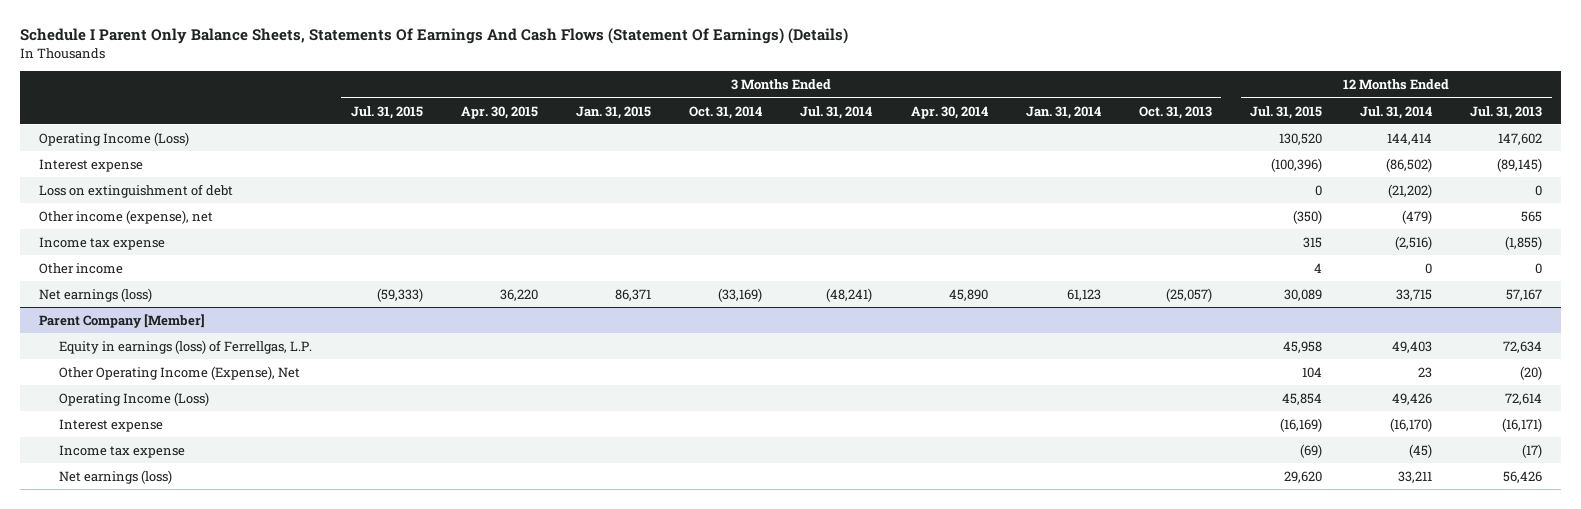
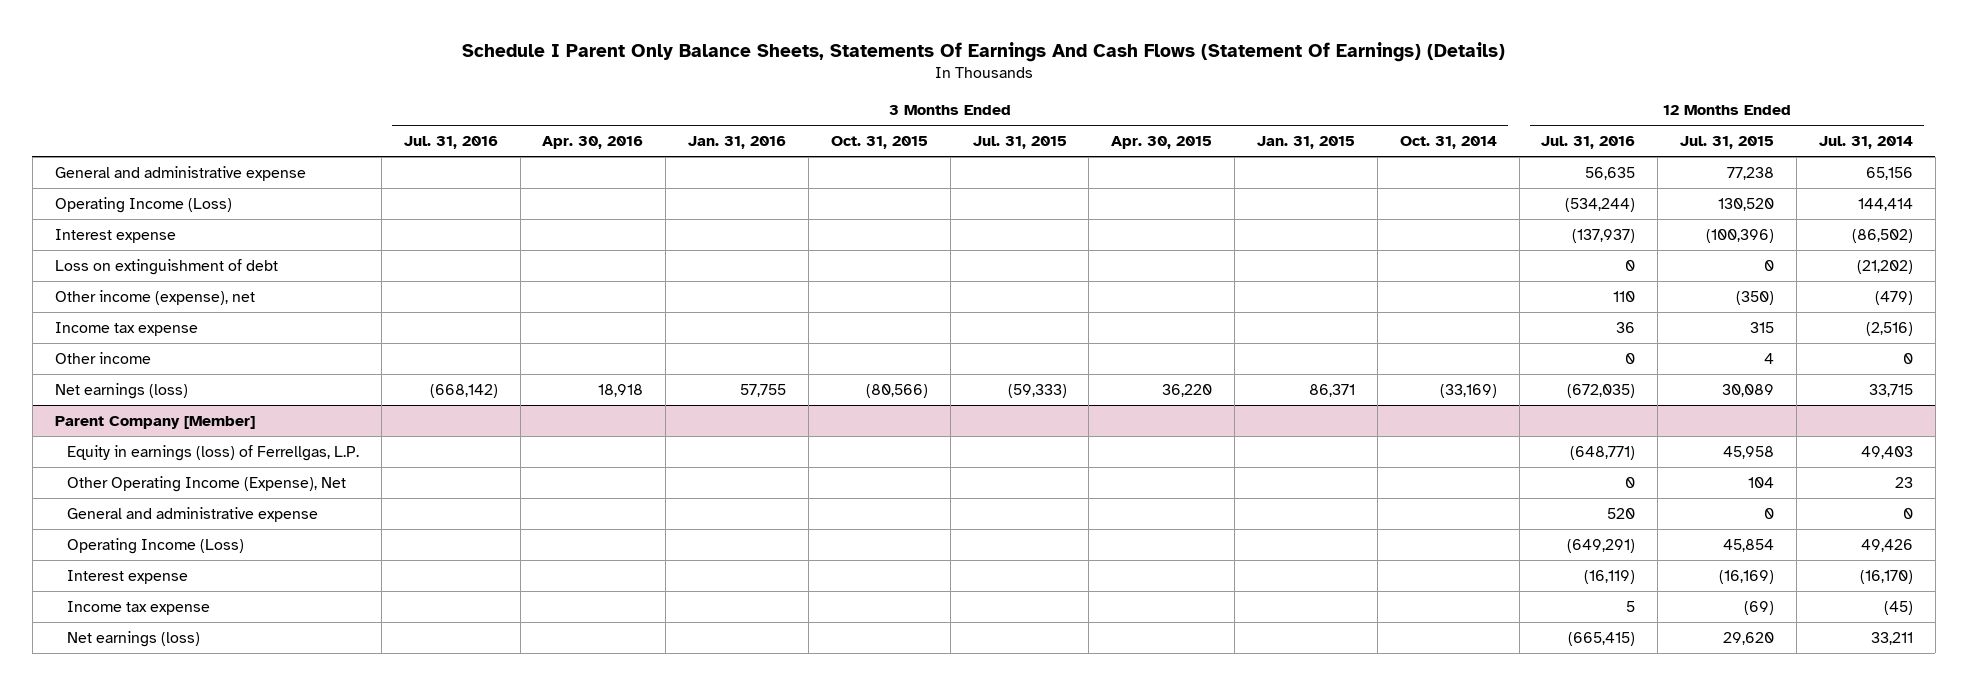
[800,105,873,119] Jul. 31, 2014 -> none
[910,105,988,119] Apr. 30, 2014 -> none
[1025,105,1101,119] Jan. 31, 2014 -> none
[1138,105,1212,119] Oct. 31, 2013 -> none
[1470,105,1543,119] Jul. 31, 2013 -> none
none -> [403,136,498,150] Jul. 31, 2016
none -> [542,136,644,150] Apr. 30, 2016
none -> [688,136,787,150] Jan. 31, 2016
none -> [830,136,928,150] Oct. 31, 2015
none -> [1541,136,1636,150] Jul. 31, 2016
none -> [54,165,306,181] General and administrative expense
none -> [66,506,318,522] General and administrative expense

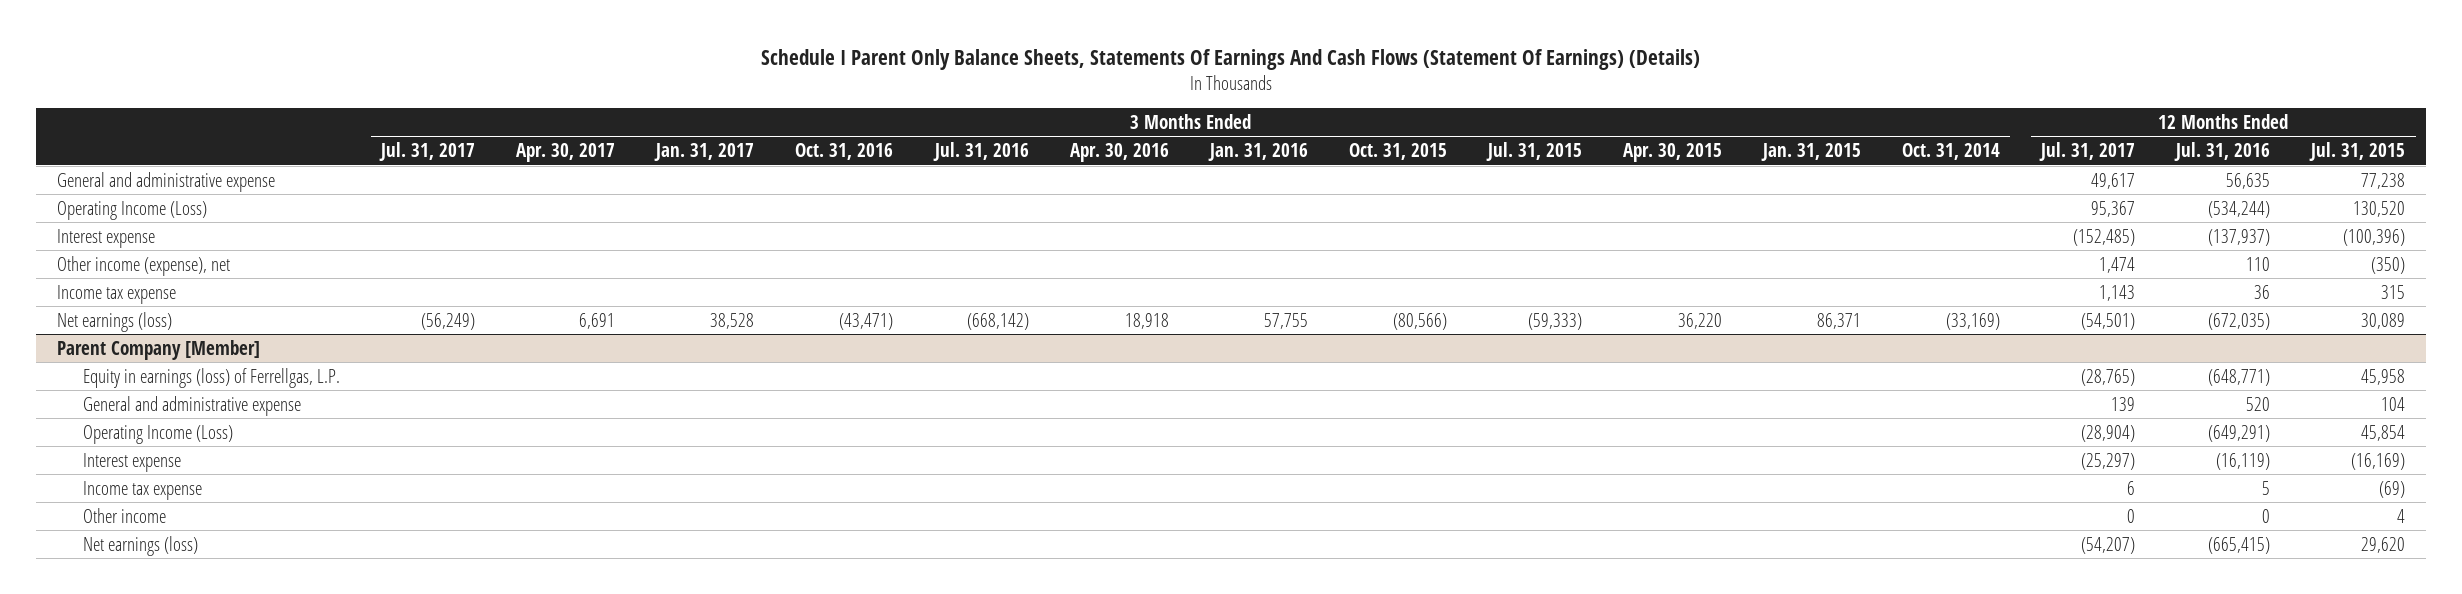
[1818,136,1913,150] Jul. 31, 2014 -> none
none -> [379,142,476,162] Jul. 31, 2017
none -> [516,143,616,163] Apr. 30, 2017
none -> [654,143,755,162] Jan. 31, 2017
none -> [795,143,894,161] Oct. 31, 2016
none -> [2039,142,2136,162] Jul. 31, 2017
[54,258,278,275] Loss on extinguishment of debt -> none
[54,351,151,364] Other income -> none
[66,475,346,492] Other Operating Income (Expense), Net -> none
[1764,507,1775,519] 0 -> [2381,396,2406,411] 104
none -> [83,507,167,523] Other income

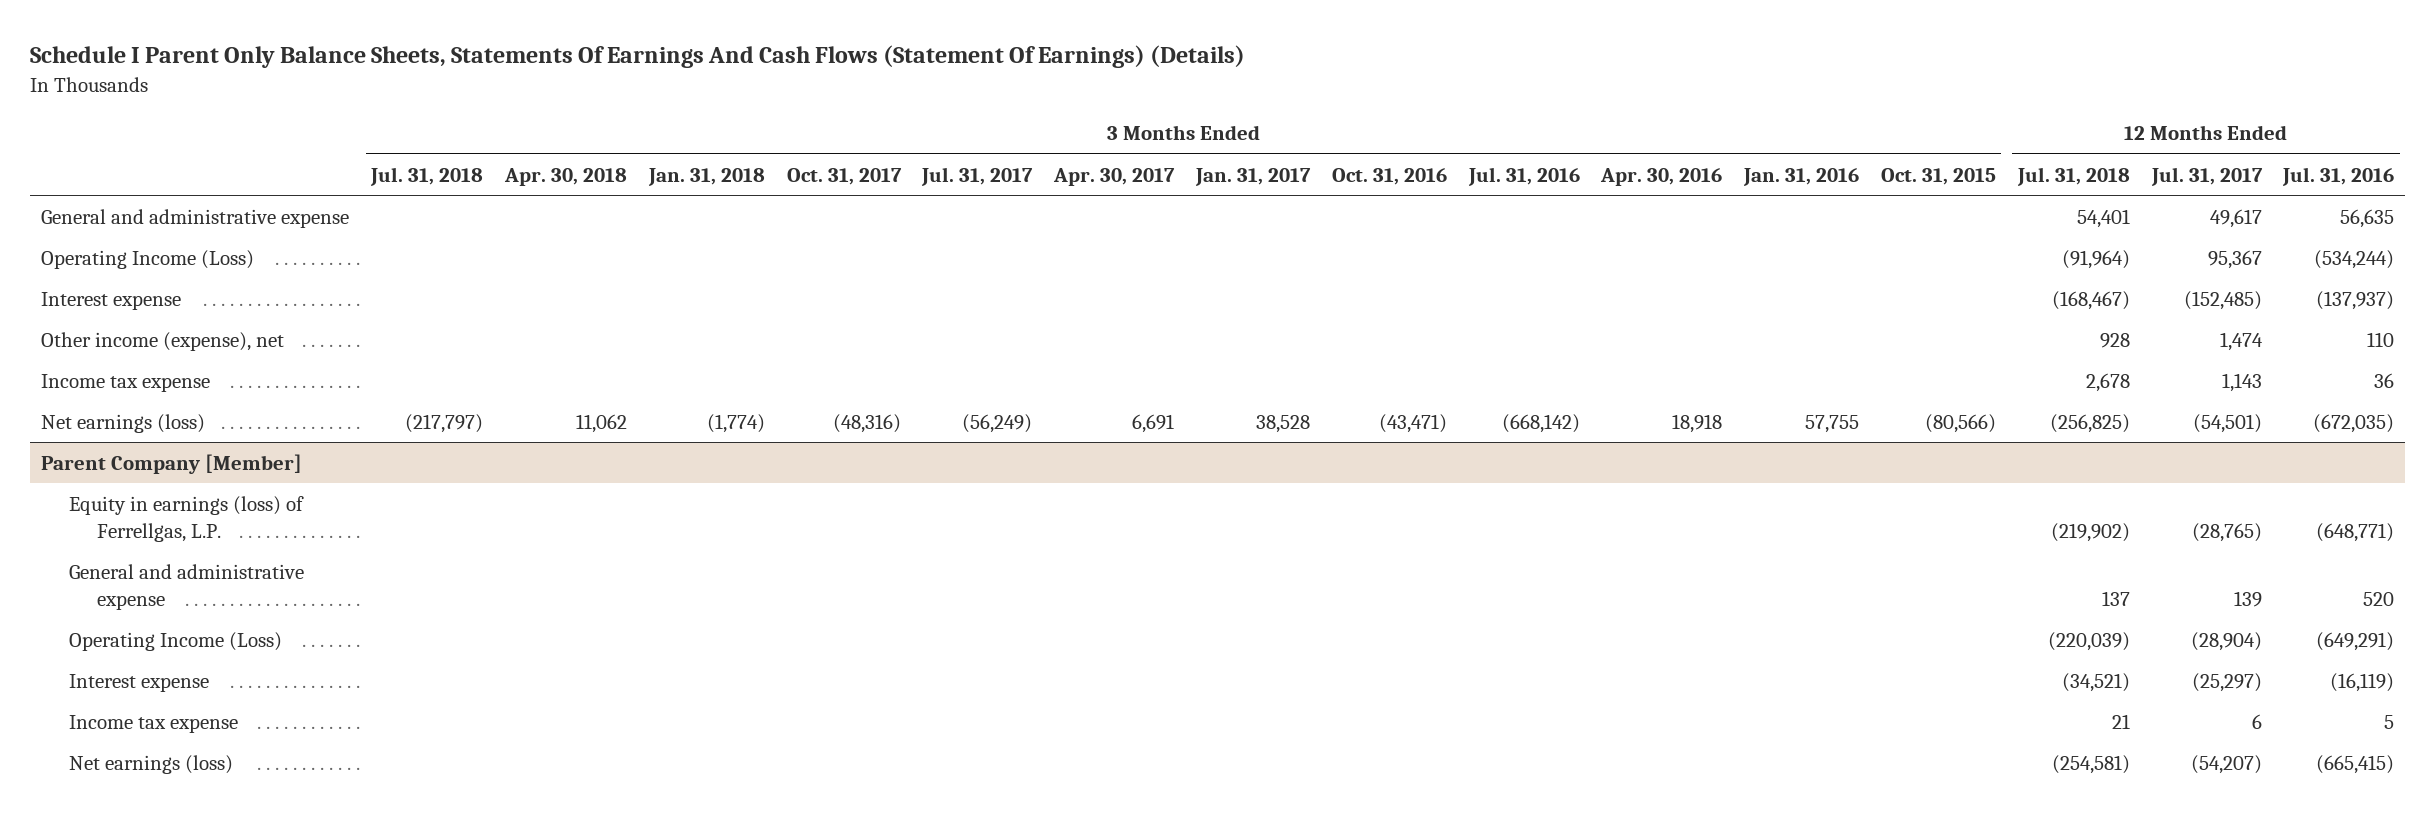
[1485,142,1582,162] Jul. 31, 2015 -> none
[1622,143,1722,163] Apr. 30, 2015 -> none
[1761,143,1862,162] Jan. 31, 2015 -> none
[1902,143,2001,161] Oct. 31, 2014 -> none
[2309,142,2406,162] Jul. 31, 2015 -> none
none -> [370,166,484,186] Jul. 31, 2018
none -> [503,167,627,186] Apr. 30, 2018
none -> [647,167,765,186] Jan. 31, 2018
none -> [786,167,902,185] Oct. 31, 2017
none -> [2016,166,2130,186] Jul. 31, 2018
[83,507,167,523] Other income -> none

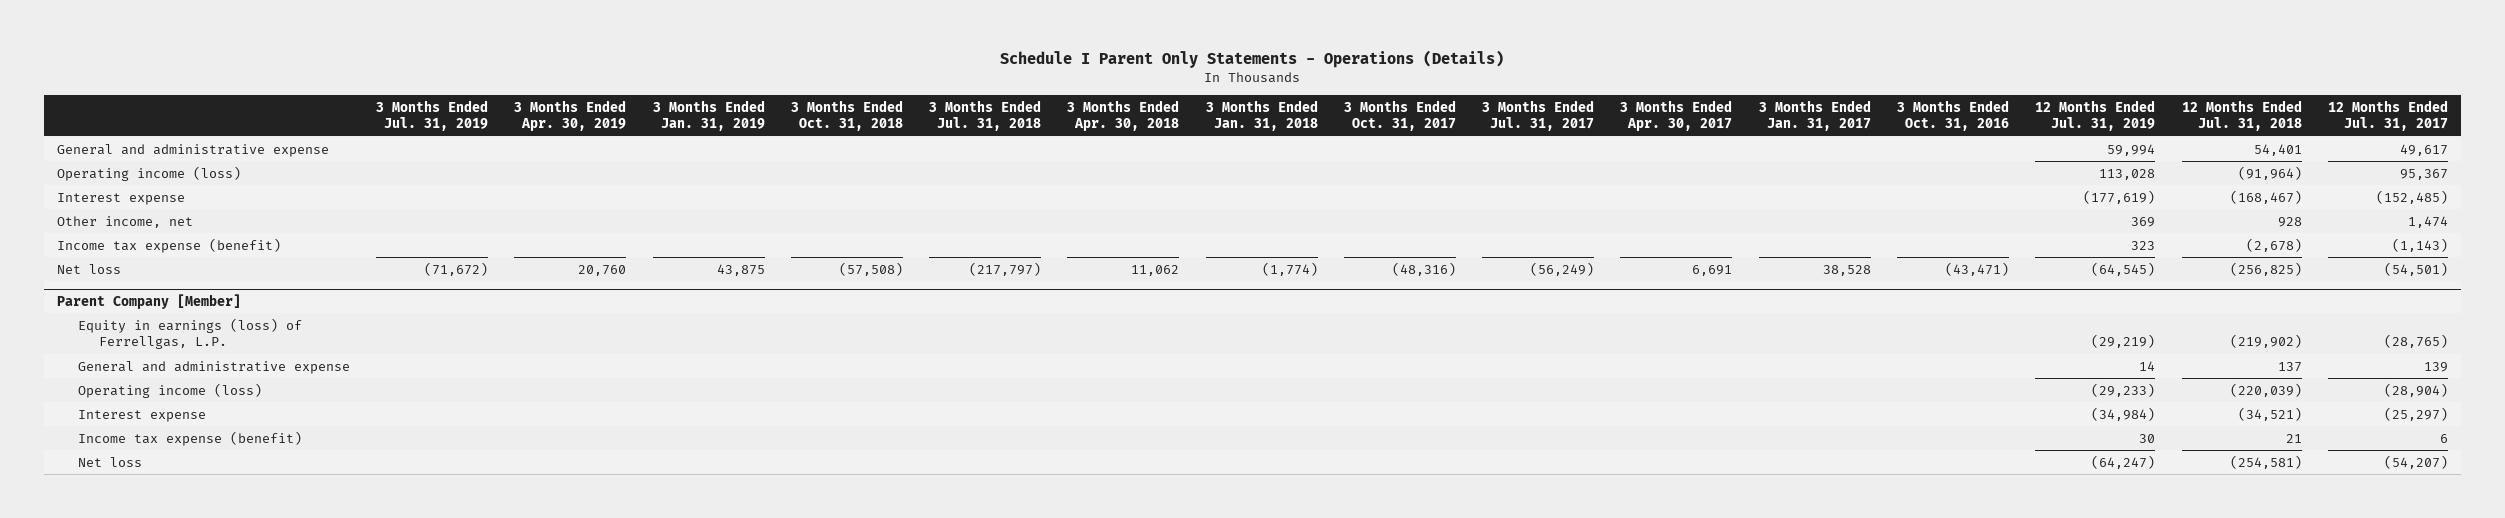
[30,45,1246,69] Schedule I Parent Only Balance Sheets, Statements Of Earnings And Cash Flows (Statement Of Earnings) (Details) -> [1000,50,1505,69] Schedule I Parent Only Statements - Operations (Details)
[1467,166,1580,186] Jul. 31, 2016 -> none
[1600,167,1723,186] Apr. 30, 2016 -> none
[1743,167,1860,186] Jan. 31, 2016 -> none
[1881,167,1997,185] Oct. 31, 2015 -> none
[2282,166,2395,186] Jul. 31, 2016 -> none
none -> [376,99,489,132] 3 Months Ended Jul. 31, 2019
none -> [514,99,627,132] 3 Months Ended Apr. 30, 2019
none -> [652,99,765,132] 3 Months Ended Jan. 31, 2019
none -> [790,99,903,132] 3 Months Ended Oct. 31, 2018
none -> [2035,99,2156,132] 12 Months Ended Jul. 31, 2019
[41,249,255,269] Operating Income (Loss) -> [56,165,241,181] Operating income (loss)
[41,331,285,351] Other income (expense), net -> [56,215,193,228] Other income, net
[41,373,211,392] Income tax expense -> [56,237,281,253] Income tax expense (benefit)
[2085,372,2130,392] 2,678 -> [2245,237,2302,252] (2,678)
[2221,372,2262,392] 1,143 -> [2391,237,2448,252] (1,143)
[41,413,206,433] Net earnings (loss) -> [56,263,121,274] Net loss
[69,631,283,651] Operating Income (Loss) -> [77,382,262,398] Operating income (loss)
[69,714,239,733] Income tax expense -> [77,430,302,446] Income tax expense (benefit)
[69,754,234,774] Net earnings (loss) -> [77,456,142,467] Net loss

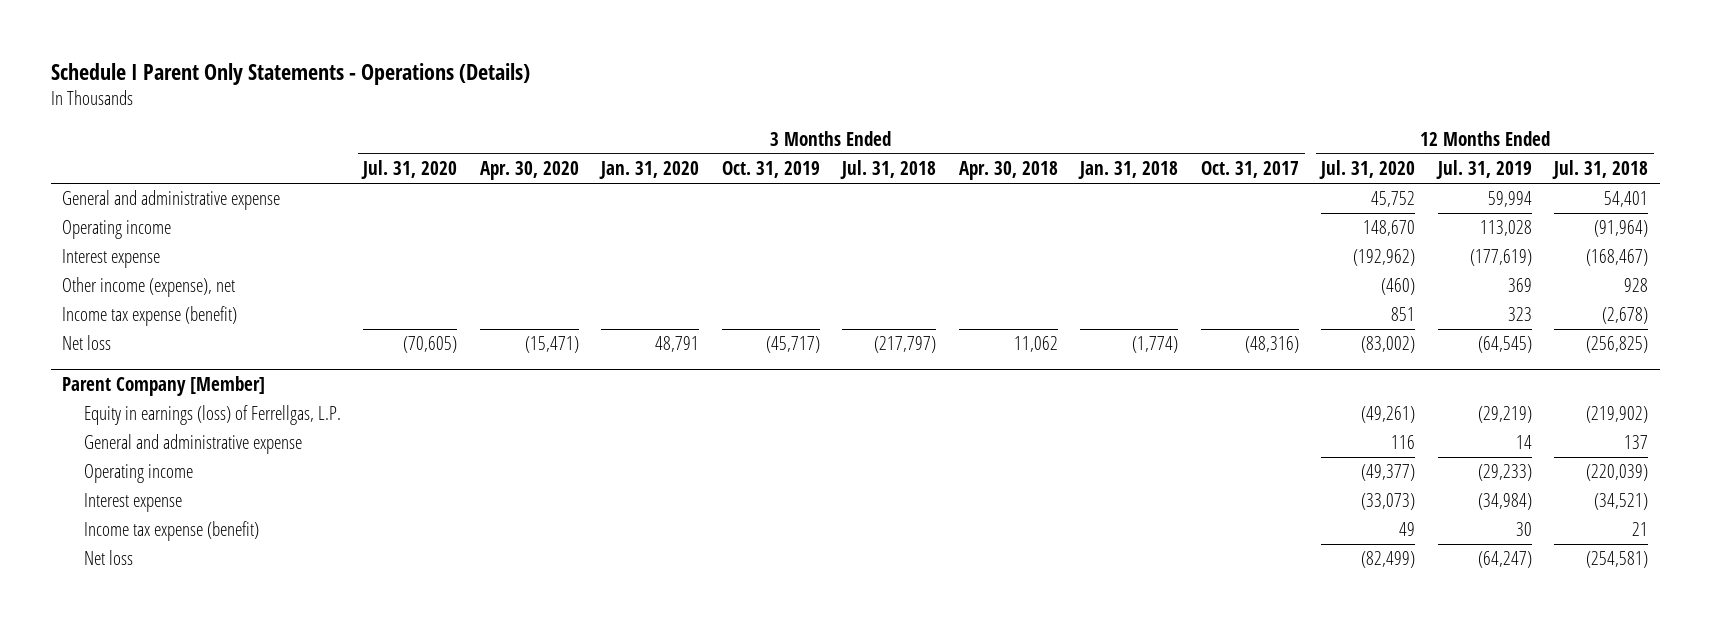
[376,99,489,132] 3 Months Ended Jul. 31, 2019 -> none
[514,99,627,132] 3 Months Ended Apr. 30, 2019 -> none
[652,99,765,132] 3 Months Ended Jan. 31, 2019 -> none
[790,99,903,132] 3 Months Ended Oct. 31, 2018 -> none
[1482,99,1595,132] 3 Months Ended Jul. 31, 2017 -> none
[1620,99,1733,132] 3 Months Ended Apr. 30, 2017 -> none
[1758,99,1871,132] 3 Months Ended Jan. 31, 2017 -> none
[1897,99,2010,132] 3 Months Ended Oct. 31, 2016 -> none
[2327,99,2448,132] 12 Months Ended Jul. 31, 2017 -> none
none -> [361,160,458,180] Jul. 31, 2020
none -> [479,161,579,181] Apr. 30, 2020
none -> [599,161,700,180] Jan. 31, 2020
none -> [721,161,820,179] Oct. 31, 2019
none -> [1319,160,1416,180] Jul. 31, 2020
[56,165,241,181] Operating income (loss) -> [61,220,171,240] Operating income
[56,215,193,228] Other income, net -> [61,277,235,298] Other income (expense), net
[77,382,262,398] Operating income (loss) -> [83,464,193,484] Operating income

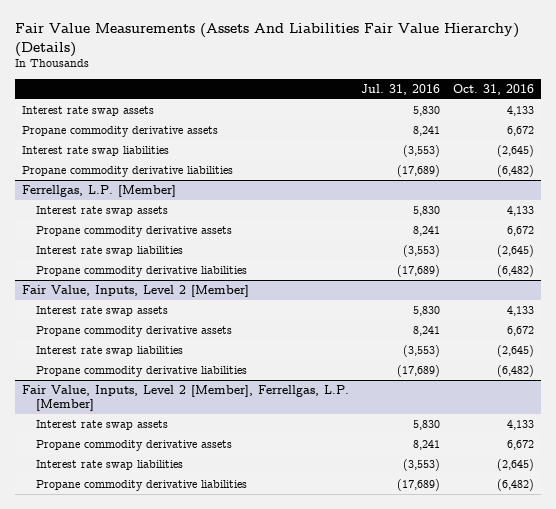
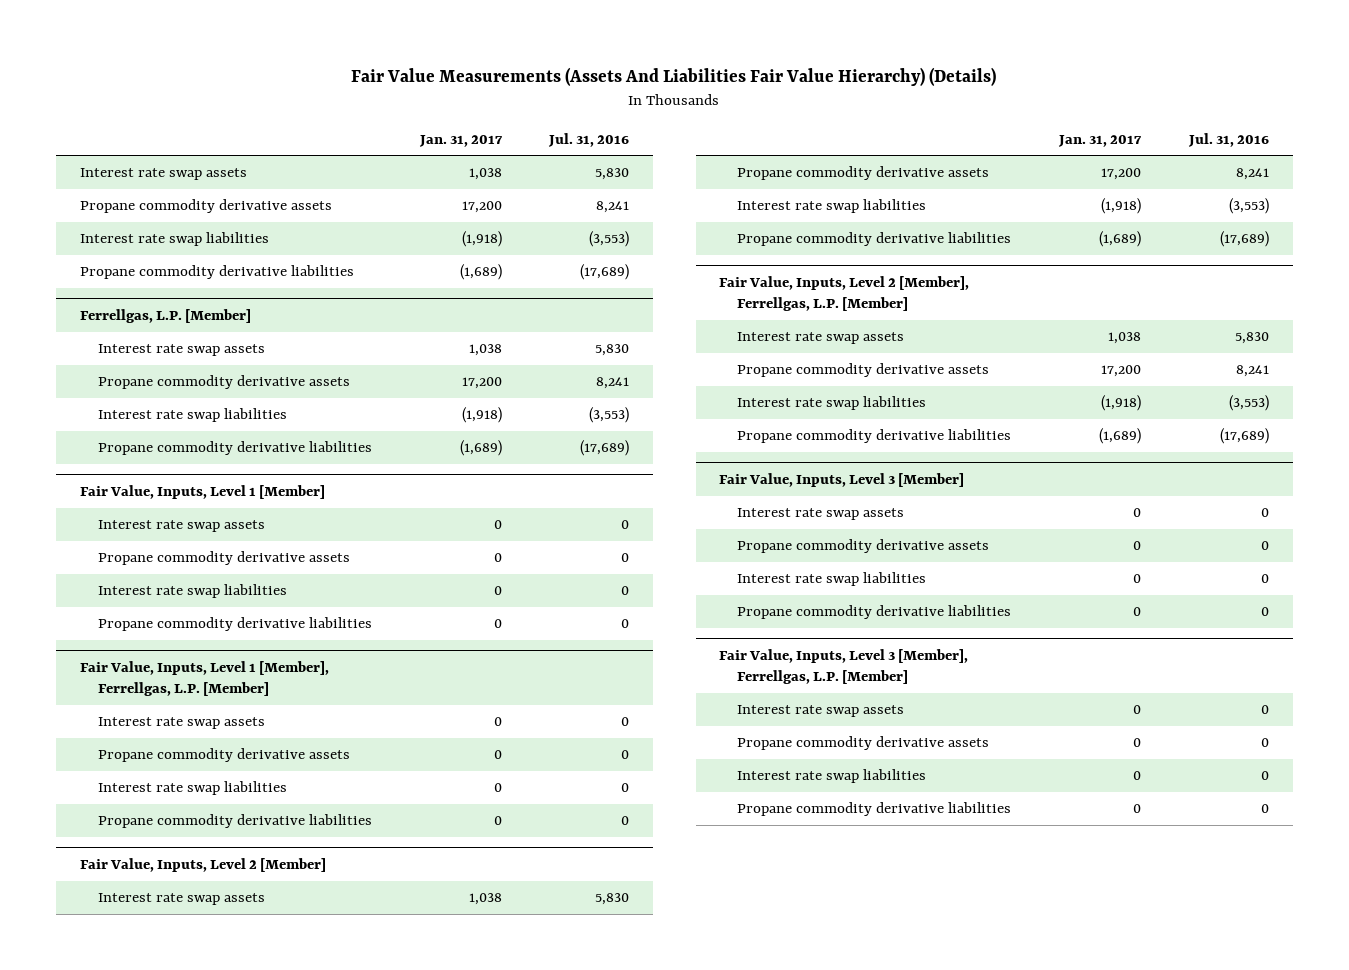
[453,84,535,96] Oct. 31, 2016 -> none
none -> [418,134,503,147] Jan. 31, 2017
none -> [79,484,325,499] Fair Value, Inputs, Level 1 [Member]
none -> [97,520,265,533] Interest rate swap assets
none -> [97,551,350,566] Propane commodity derivative assets
none -> [97,584,287,599] Interest rate swap liabilities
none -> [97,617,372,632] Propane commodity derivative liabilities
none -> [79,660,329,696] Fair Value, Inputs, Level 1 [Member], Ferrellgas, L.P. [Member]
none -> [97,717,265,730] Interest rate swap assets
none -> [97,748,350,763] Propane commodity derivative assets
none -> [97,781,287,796] Interest rate swap liabilities
none -> [97,814,372,829] Propane commodity derivative liabilities
none -> [719,472,965,487] Fair Value, Inputs, Level 3 [Member]
none -> [737,508,905,521] Interest rate swap assets
none -> [737,539,990,554] Propane commodity derivative assets
none -> [737,572,927,587] Interest rate swap liabilities
none -> [737,605,1012,620] Propane commodity derivative liabilities
none -> [719,648,969,684] Fair Value, Inputs, Level 3 [Member], Ferrellgas, L.P. [Member]
none -> [737,705,905,718] Interest rate swap assets
none -> [737,736,990,751] Propane commodity derivative assets
none -> [737,769,927,784] Interest rate swap liabilities
none -> [737,802,1012,817] Propane commodity derivative liabilities

